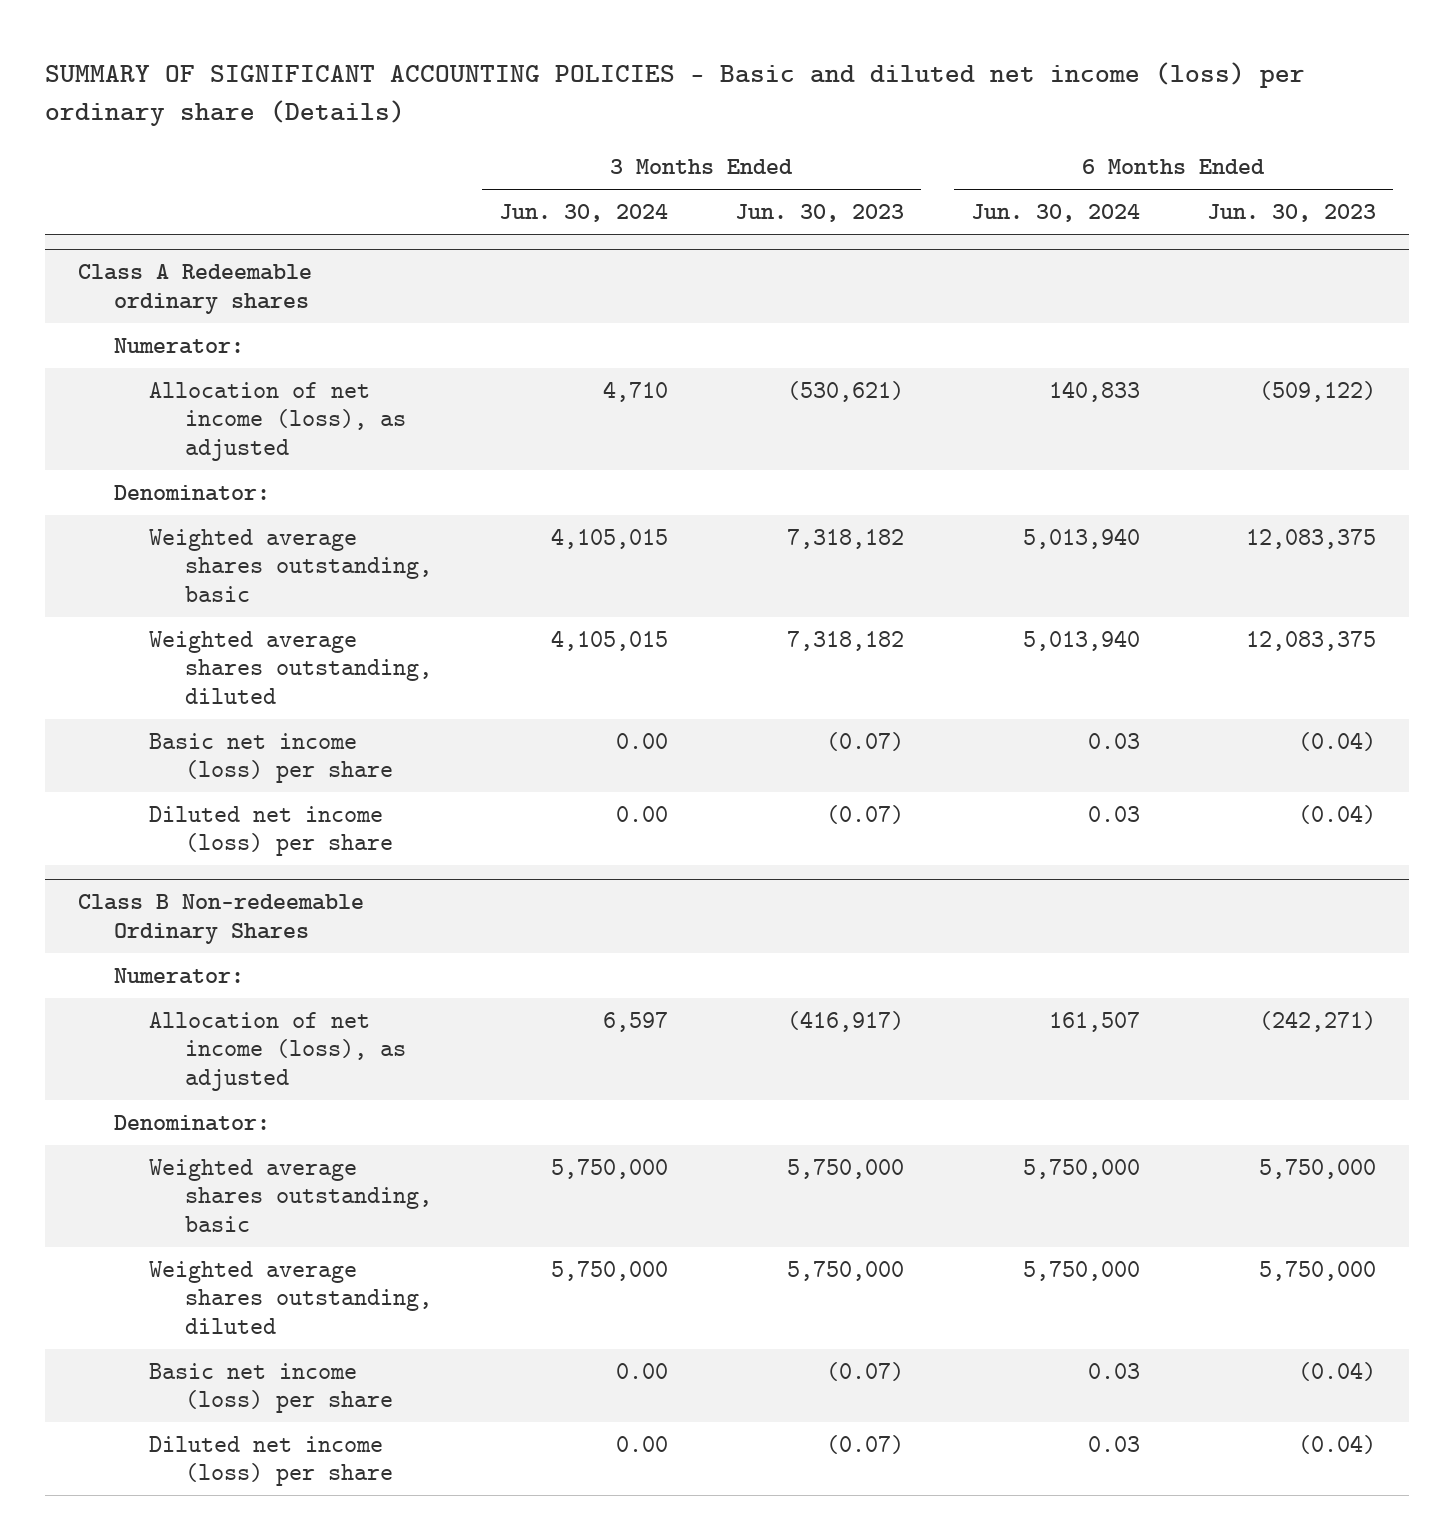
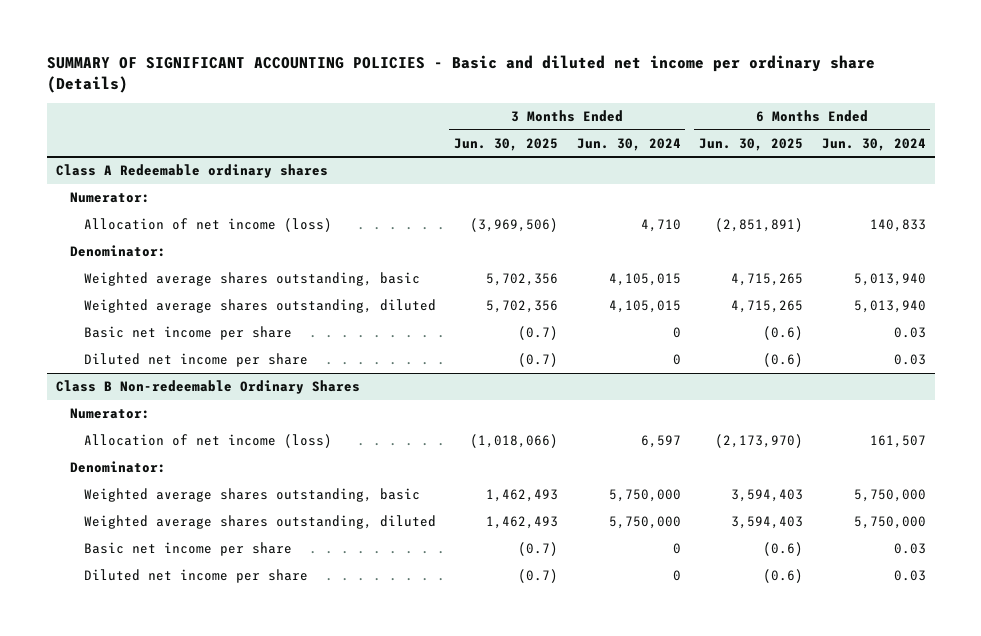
[44,62,1305,127] SUMMARY OF SIGNIFICANT ACCOUNTING POLICIES - Basic and diluted net income (loss) per ordinary share (Details) -> [46,54,875,93] SUMMARY OF SIGNIFICANT ACCOUNTING POLICIES - Basic and diluted net income per ordinary share (Details)
[734,204,904,223] Jun. 30, 2023 -> none
[1206,204,1376,223] Jun. 30, 2023 -> none
none -> [454,137,559,151] Jun. 30, 2025
none -> [699,137,804,151] Jun. 30, 2025
[149,381,407,461] Allocation of net income (loss), as adjusted -> [83,218,332,233] Allocation of net income (loss)
[149,732,394,784] Basic net income (loss) per share -> [83,326,292,341] Basic net income per share
[615,732,668,749] 0.00 -> [672,327,681,339] 0
[149,805,394,857] Diluted net income (loss) per share -> [83,353,308,368] Diluted net income per share
[615,805,668,822] 0.00 -> [672,354,681,366] 0
[149,1011,407,1091] Allocation of net income (loss), as adjusted -> [83,434,332,449] Allocation of net income (loss)
[149,1362,394,1414] Basic net income (loss) per share -> [83,542,292,557] Basic net income per share
[615,1362,668,1379] 0.00 -> [672,543,681,555] 0
[149,1435,394,1487] Diluted net income (loss) per share -> [83,569,308,584] Diluted net income per share
[615,1435,668,1452] 0.00 -> [672,570,681,582] 0

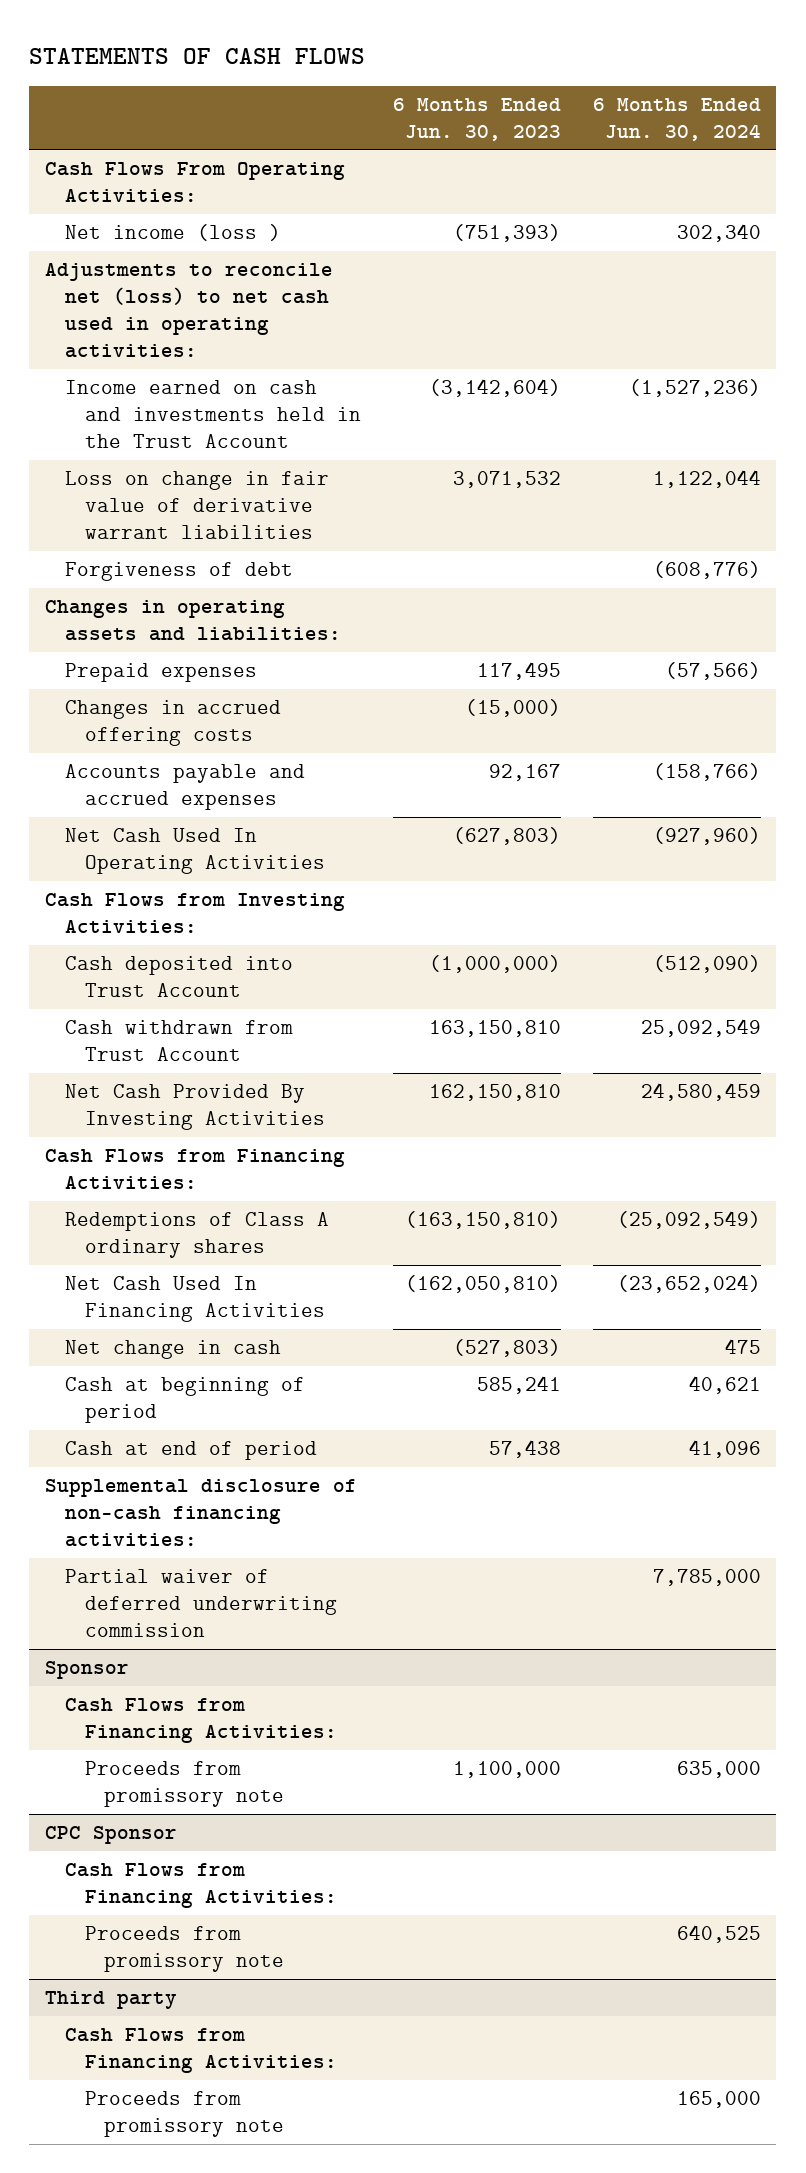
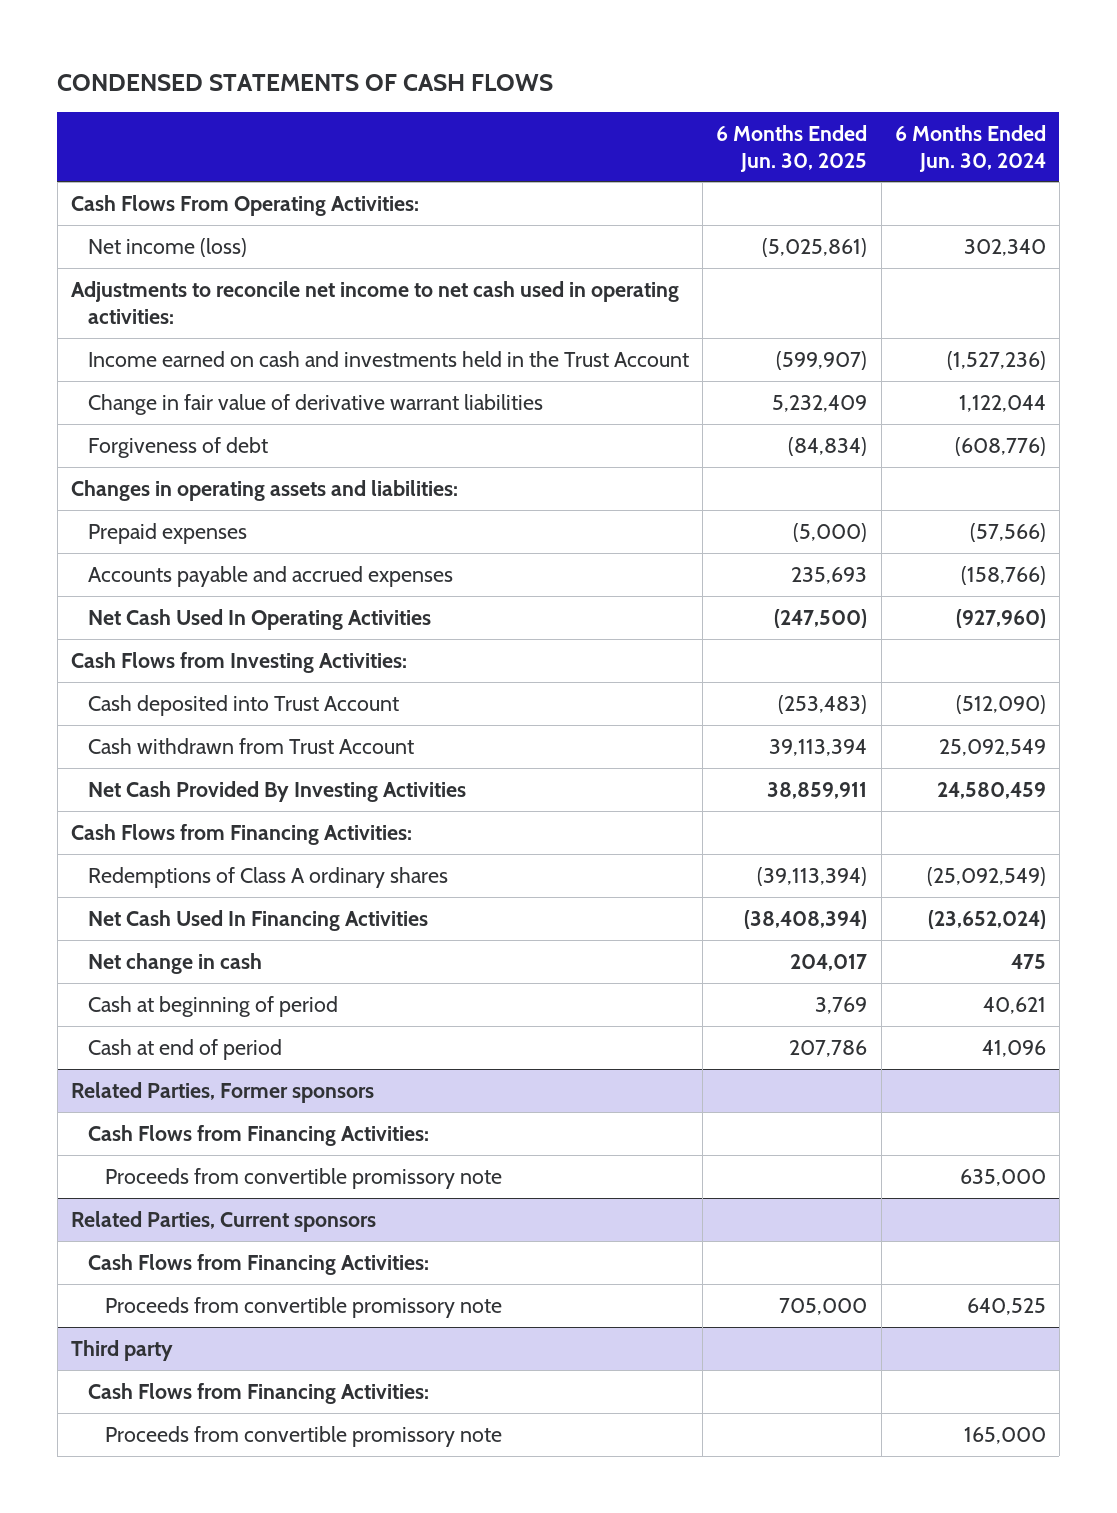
[29,47,366,64] STATEMENTS OF CASH FLOWS -> [57,73,554,91] CONDENSED STATEMENTS OF CASH FLOWS
[392,97,561,141] 6 Months Ended Jun. 30, 2023 -> none
none -> [716,124,868,172] 6 Months Ended Jun. 30, 2025
[65,224,282,242] Net income (loss ) -> [88,237,248,257] Net income (loss)
[45,263,334,359] Adjustments to reconcile net (loss) to net cash used in operating activities: -> [70,280,679,324] Adjustments to reconcile net income to net cash used in operating activities:
[65,471,330,540] Loss on change in fair value of derivative warrant liabilities -> [88,393,544,415] Change in fair value of derivative warrant liabilities
[65,700,282,747] Changes in accrued offering costs -> none
[45,1479,358,1548] Supplemental disclosure of non-cash financing activities: -> none
[65,1569,337,1638] Partial waiver of deferred underwriting commission -> none
[45,1661,130,1680] Sponsor -> none
none -> [70,1081,374,1103] Related Parties, Former sponsors
[45,1826,178,1845] CPC Sponsor -> none
[84,1761,285,1808] Proceeds from promissory note -> [105,1167,503,1189] Proceeds from convertible promissory note
none -> [70,1210,376,1232] Related Parties, Current sponsors
[84,1926,285,1973] Proceeds from promissory note -> [105,1296,503,1318] Proceeds from convertible promissory note
[84,2091,285,2138] Proceeds from promissory note -> [105,1425,503,1447] Proceeds from convertible promissory note

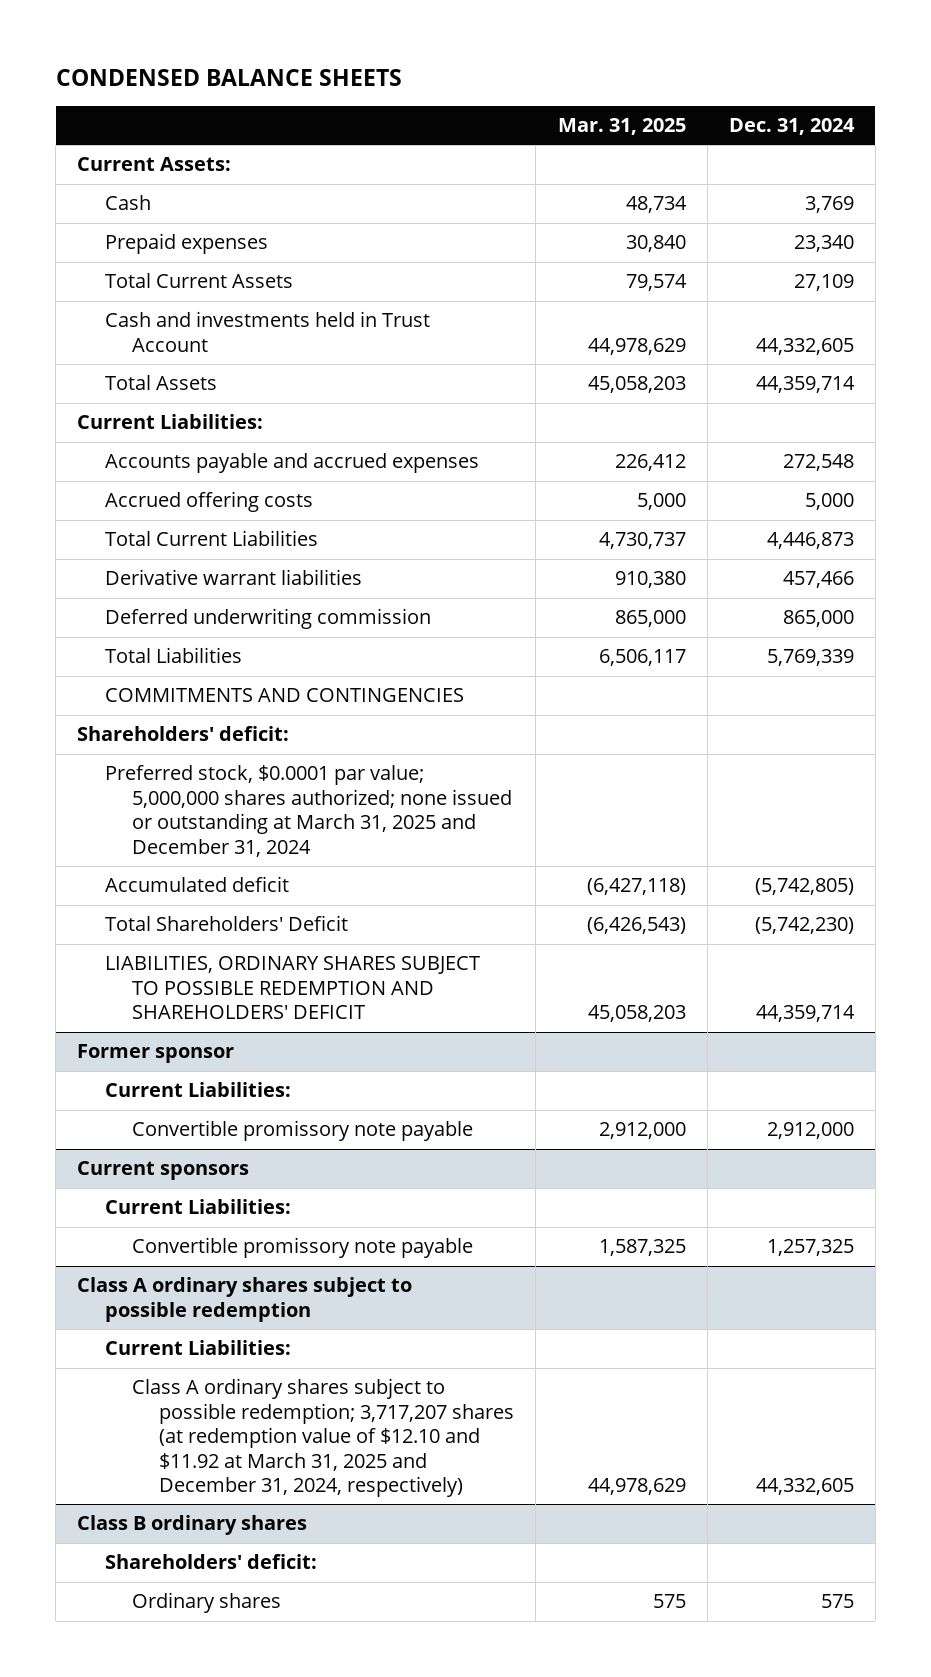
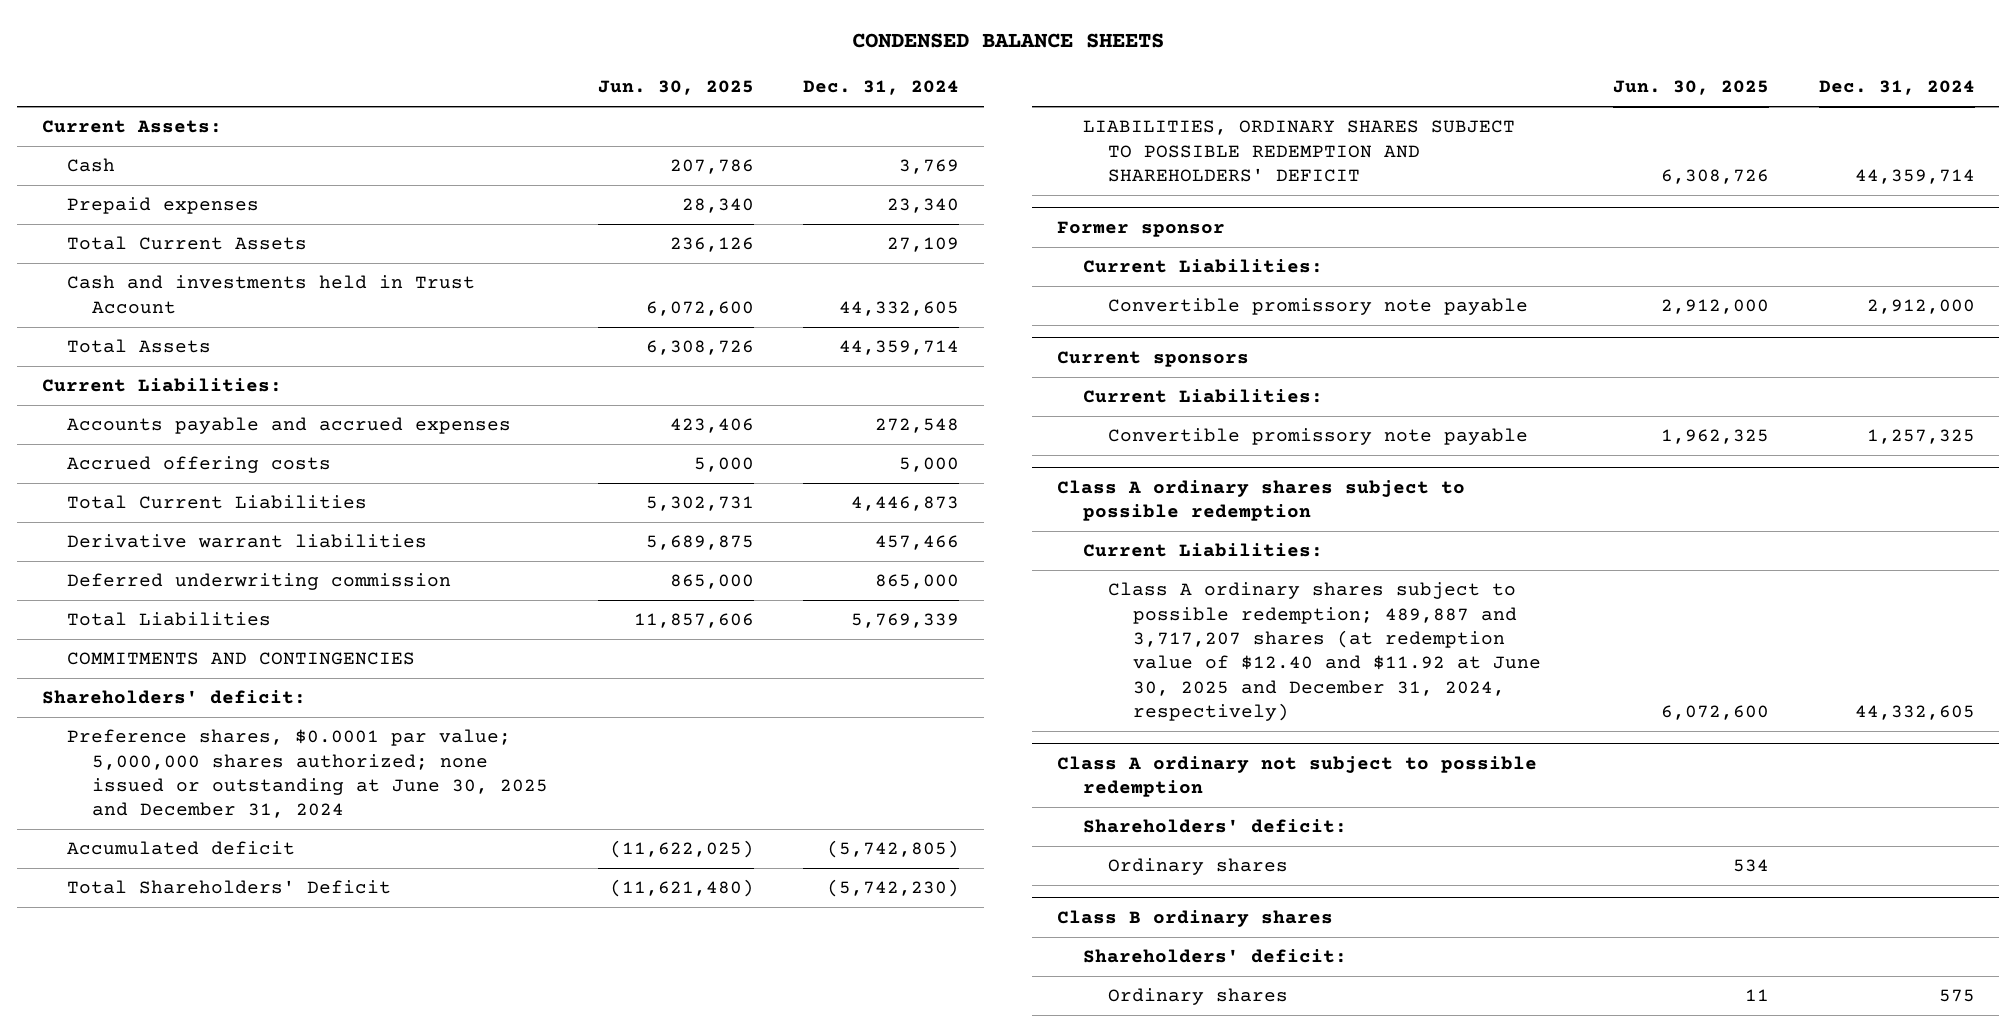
[557,117,686,135] Mar. 31, 2025 -> none
none -> [597,79,754,95] Jun. 30, 2025
[104,765,513,857] Preferred stock, $0.0001 par value; 5,000,000 shares authorized; none issued or outstanding at March 31, 2025 and December 31, 2024 -> [66,729,549,819] Preference shares, $0.0001 par value; 5,000,000 shares authorized; none issued or outstanding at June 30, 2025 and December 31, 2024
[132,1378,515,1497] Class A ordinary shares subject to possible redemption; 3,717,207 shares (at redemption value of $12.10 and $11.92 at March 31, 2025 and December 31, 2024, respectively) -> [1108,582,1542,721] Class A ordinary shares subject to possible redemption; 489,887 and 3,717,207 shares (at redemption value of $12.40 and $11.92 at June 30, 2025 and December 31, 2024, respectively)
none -> [1057,755,1538,797] Class A ordinary not subject to possible redemption
none -> [1082,819,1347,834] Shareholders' deficit:
none -> [1108,858,1289,876] Ordinary shares

